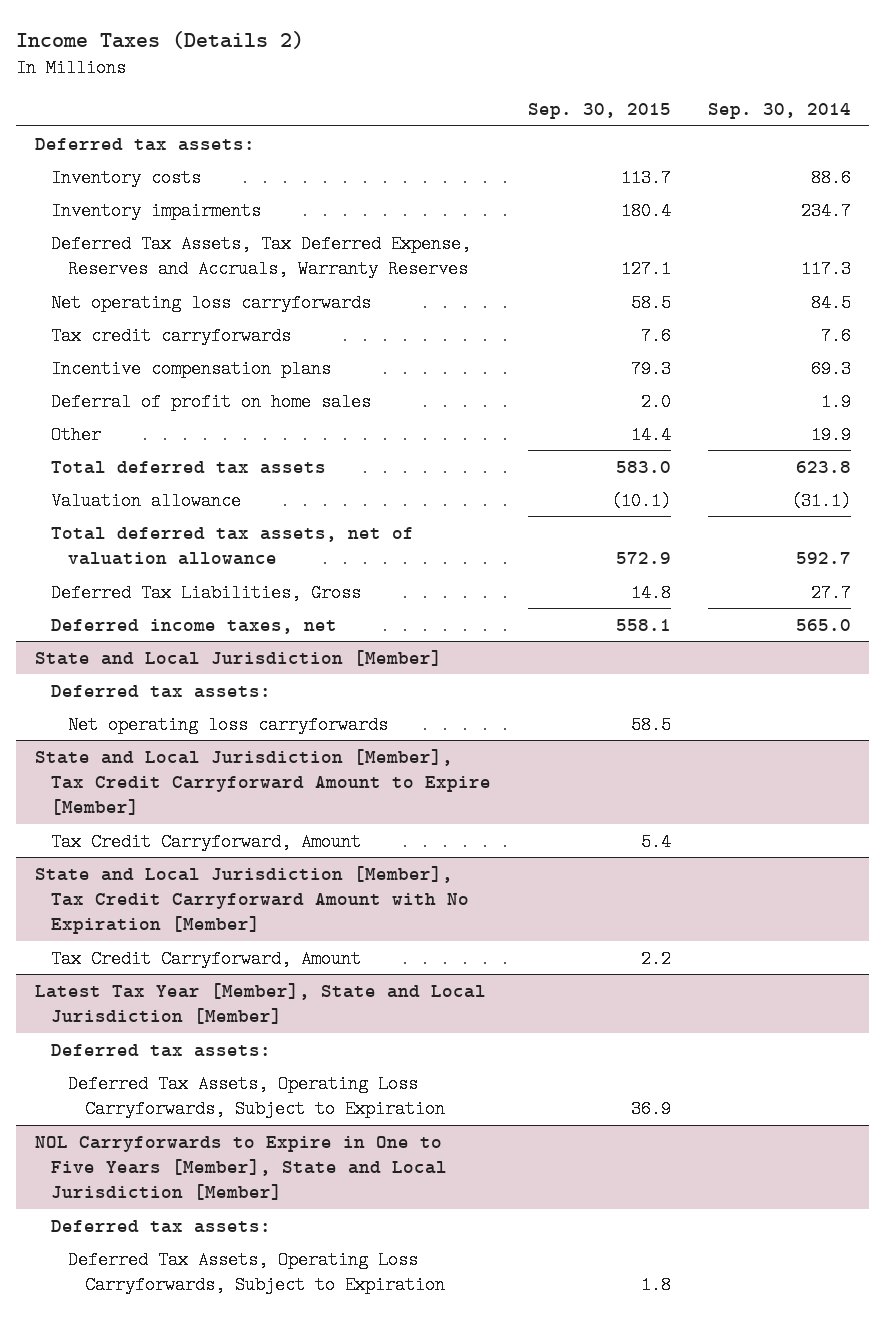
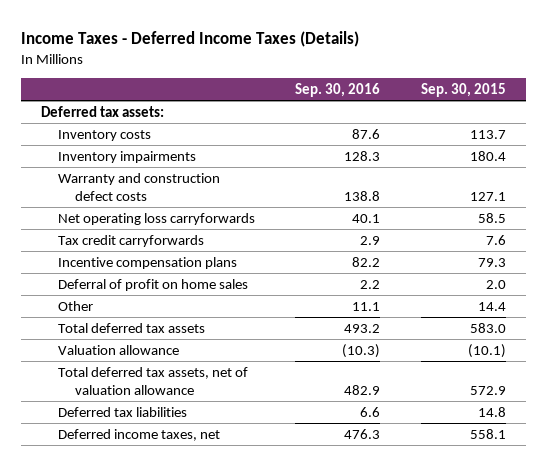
[16,30,305,49] Income Taxes (Details 2) -> [21,30,360,47] Income Taxes - Deferred Income Taxes (Details)
[708,103,852,120] Sep. 30, 2014 -> none
none -> [295,82,381,97] Sep. 30, 2016
[51,234,472,278] Deferred Tax Assets, Tax Deferred Expense, Reserves and Accruals, Warranty Reserves -> [58,172,221,201] Warranty and construction defect costs
[51,583,362,602] Deferred Tax Liabilities, Gross -> [58,406,188,417] Deferred tax liabilities
[34,649,442,666] State and Local Jurisdiction [Member] -> none
[51,684,272,698] Deferred tax assets: -> none
[68,715,389,734] Net operating loss carryforwards -> none
[34,748,492,815] State and Local Jurisdiction [Member], Tax Credit Carryforward Amount to Expire [Member] -> none
[51,832,362,851] Tax Credit Carryforward, Amount -> none
[34,865,470,934] State and Local Jurisdiction [Member], Tax Credit Carryforward Amount with No Expiration [Member] -> none
[51,949,362,968] Tax Credit Carryforward, Amount -> none
[34,982,486,1024] Latest Tax Year [Member], State and Local Jurisdiction [Member] -> none
[51,1043,272,1057] Deferred tax assets: -> none
[68,1074,445,1118] Deferred Tax Assets, Operating Loss Carryforwards, Subject to Expiration -> none
[34,1135,448,1200] NOL Carryforwards to Expire in One to Five Years [Member], State and Local Jurisdiction [Member] -> none
[51,1219,272,1233] Deferred tax assets: -> none
[68,1250,445,1294] Deferred Tax Assets, Operating Loss Carryforwards, Subject to Expiration -> none

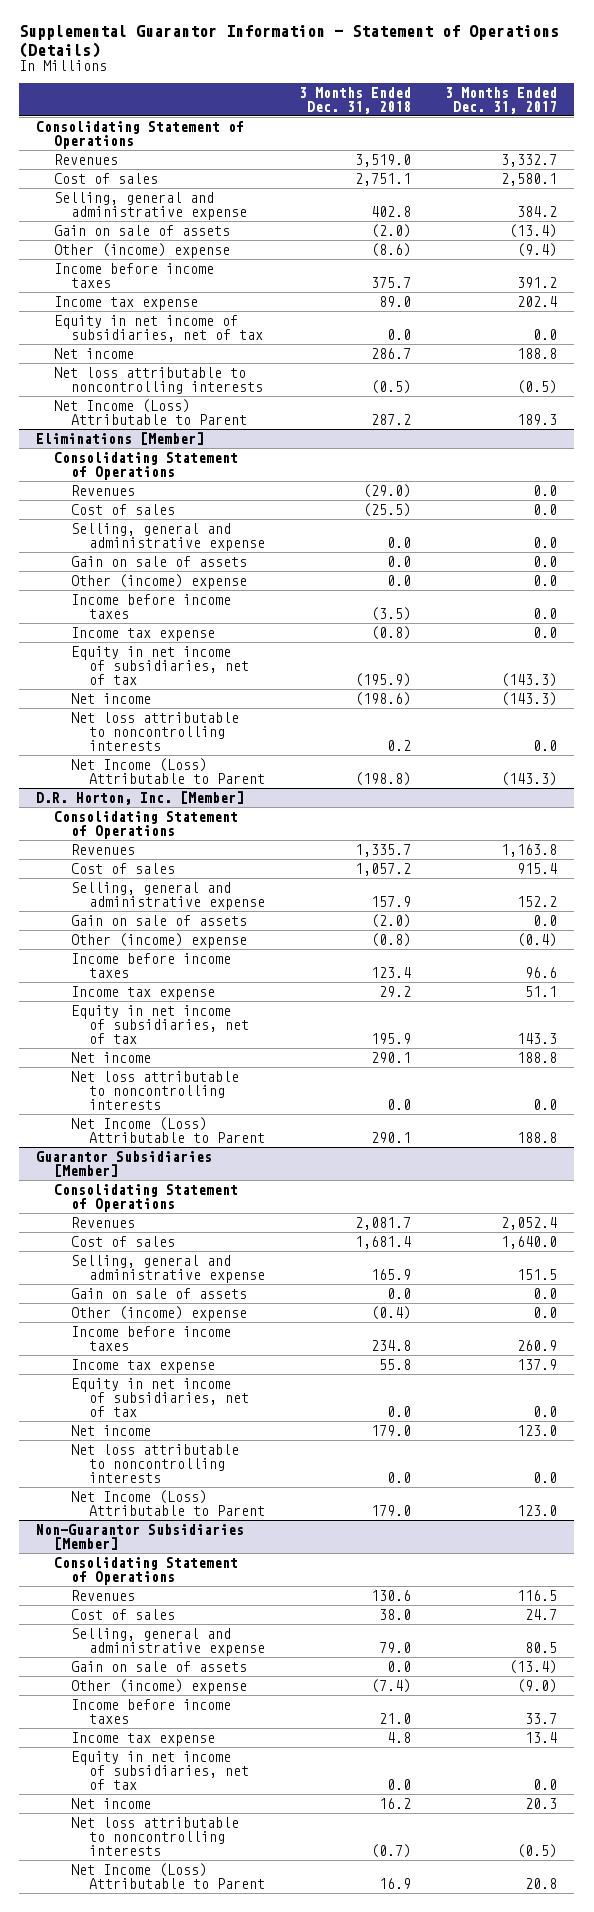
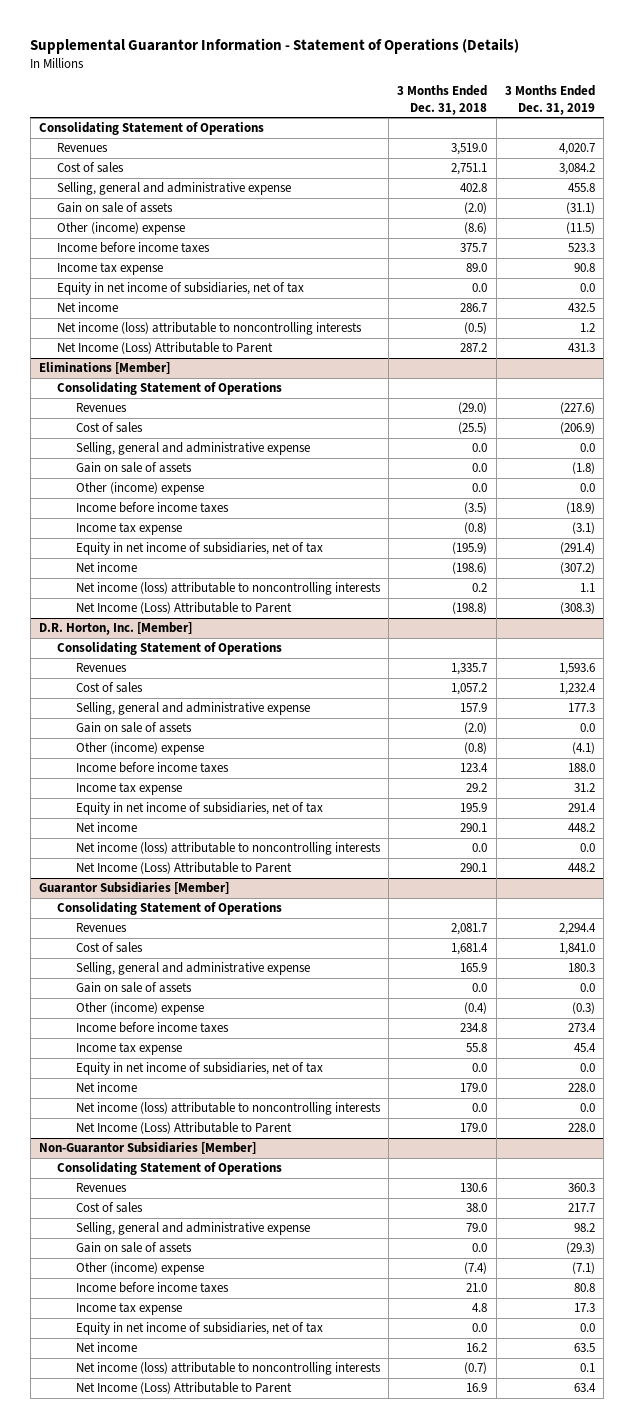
[445,86,558,114] 3 Months Ended Dec. 31, 2017 -> none
none -> [504,85,595,115] 3 Months Ended Dec. 31, 2019
[53,366,264,394] Net loss attributable to noncontrolling interests -> [57,322,363,336] Net income (loss) attributable to noncontrolling interests
[71,711,240,752] Net loss attributable to noncontrolling interests -> [75,582,381,596] Net income (loss) attributable to noncontrolling interests
[71,1070,240,1111] Net loss attributable to noncontrolling interests -> [75,842,381,856] Net income (loss) attributable to noncontrolling interests
[71,1443,240,1484] Net loss attributable to noncontrolling interests -> [75,1102,381,1116] Net income (loss) attributable to noncontrolling interests
[71,1816,240,1857] Net loss attributable to noncontrolling interests -> [75,1362,381,1376] Net income (loss) attributable to noncontrolling interests

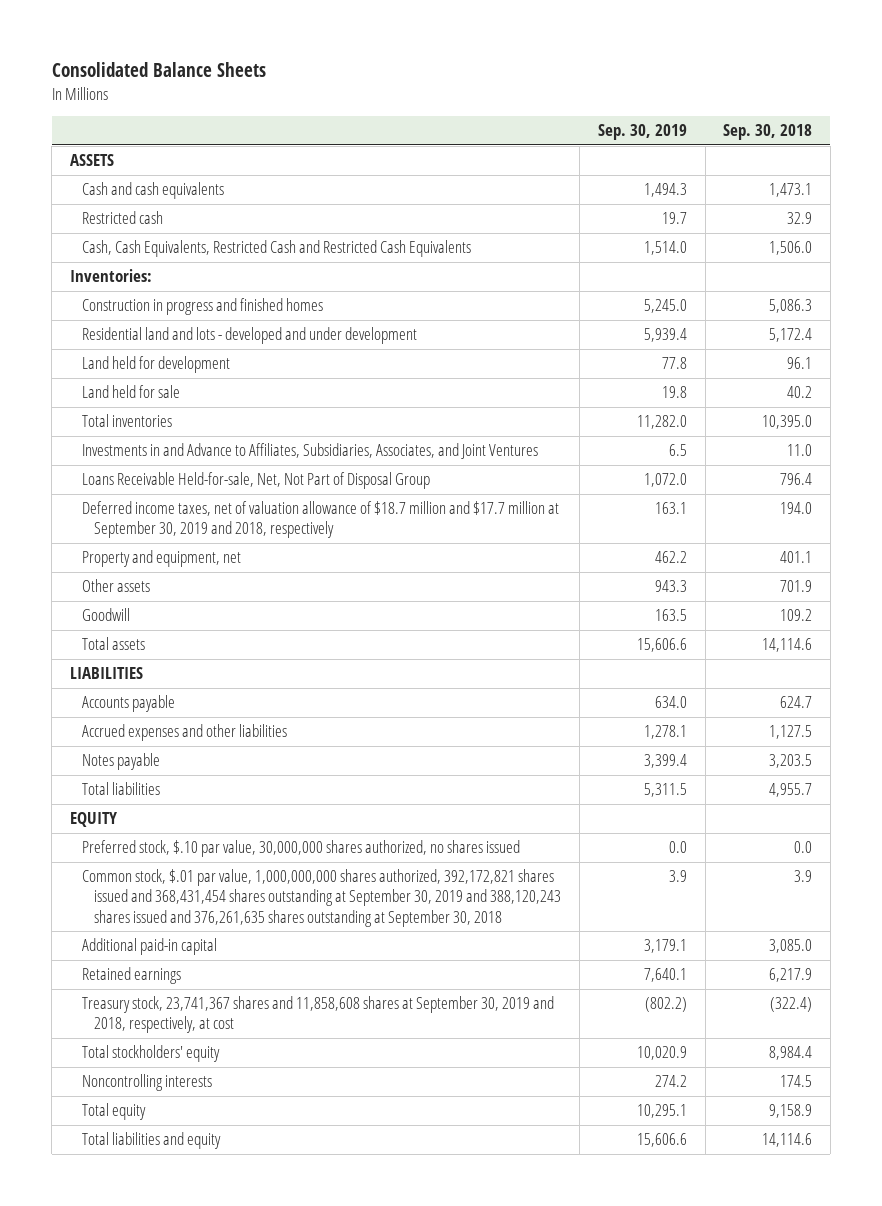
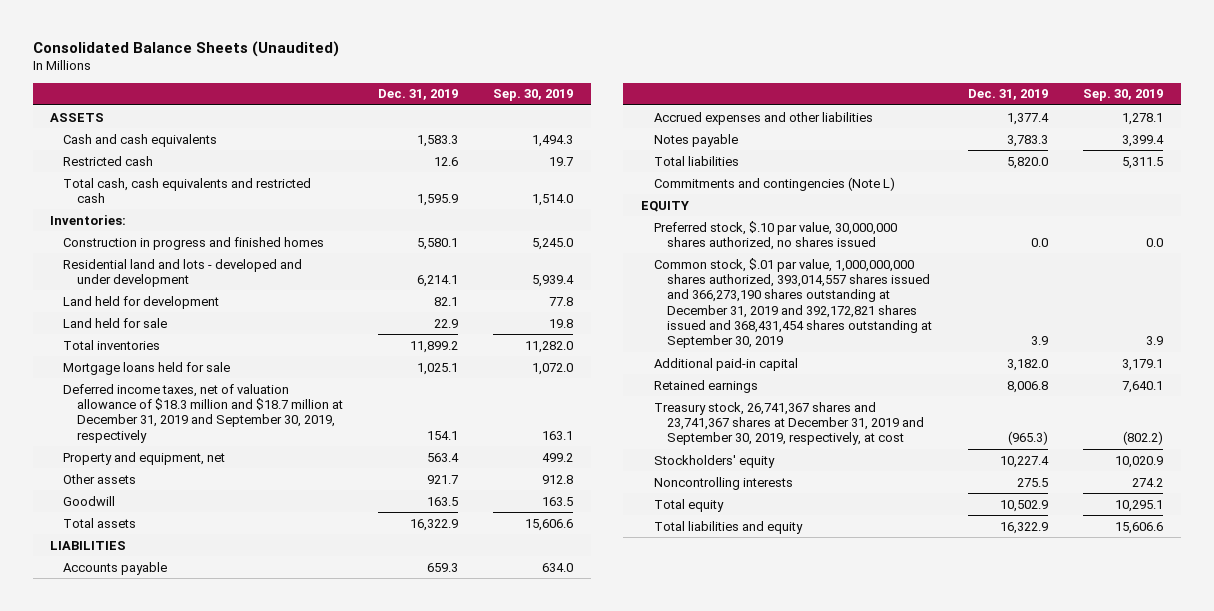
[51,62,266,78] Consolidated Balance Sheets -> [32,40,339,57] Consolidated Balance Sheets (Unaudited)
[723,124,813,141] Sep. 30, 2018 -> none
none -> [377,89,458,101] Dec. 31, 2019
[82,240,472,258] Cash, Cash Equivalents, Restricted Cash and Restricted Cash Equivalents -> [63,177,312,203] Total cash, cash equivalents and restricted cash
[82,443,539,460] Investments in and Advance to Affiliates, Subsidiaries, Associates, and Joint Ventures -> none
[82,472,431,490] Loans Receivable Held-for-sale, Net, Not Part of Disposal Group -> [63,361,231,375] Mortgage loans held for sale
[82,501,560,539] Deferred income taxes, net of valuation allowance of $18.7 million and $17.7 million at September 30, 2019 and 2018, respectively -> [63,383,343,443] Deferred income taxes, net of valuation allowance of $18.3 million and $18.7 million at December 31, 2019 and September 30, 2019, respectively
[654,551,687,564] 462.2 -> [542,452,574,462] 499.2
[654,580,687,593] 943.3 -> [542,474,574,484] 912.8
none -> [653,176,895,191] Commitments and contingencies (Note L)
[82,869,562,927] Common stock, $.01 par value, 1,000,000,000 shares authorized, 392,172,821 shares issued and 368,431,454 shares outstanding at September 30, 2019 and 388,120,243 shares issued and 376,261,635 shares outstanding at September 30, 2018 -> [653,257,932,349] Common stock, $.01 par value, 1,000,000,000 shares authorized, 393,014,557 shares issued and 366,273,190 shares outstanding at December 31, 2019 and 392,172,821 shares issued and 368,431,454 shares outstanding at September 30, 2019
[82,996,555,1034] Treasury stock, 23,741,367 shares and 11,858,608 shares at September 30, 2019 and 2018, respectively, at cost -> [653,401,924,446] Treasury stock, 26,741,367 shares and 23,741,367 shares at December 31, 2019 and September 30, 2019, respectively, at cost
[82,1045,221,1063] Total stockholders' equity -> [653,454,775,468] Stockholders' equity

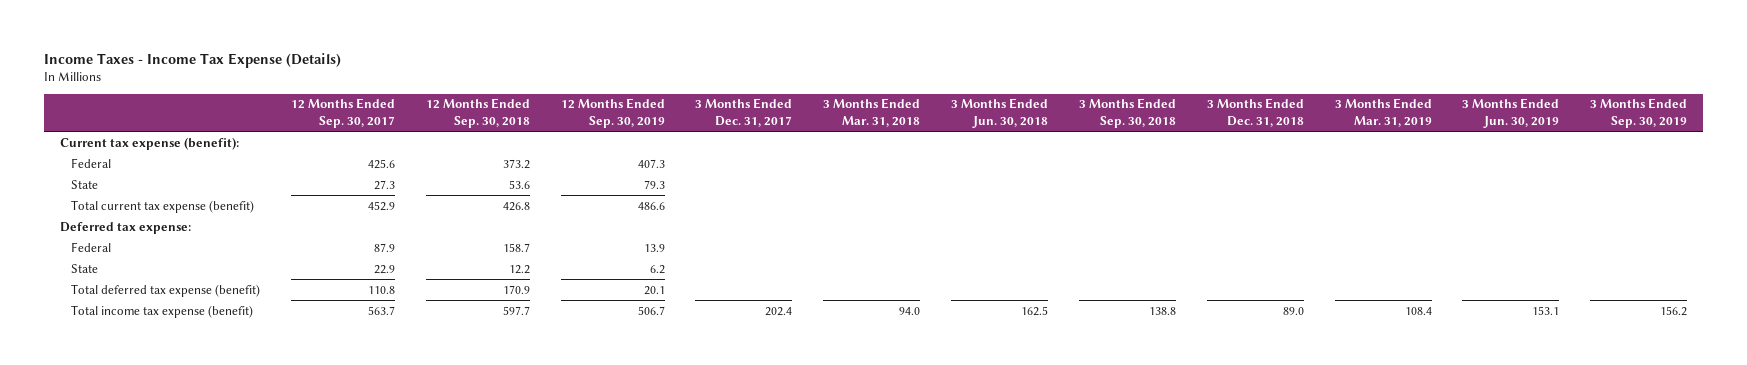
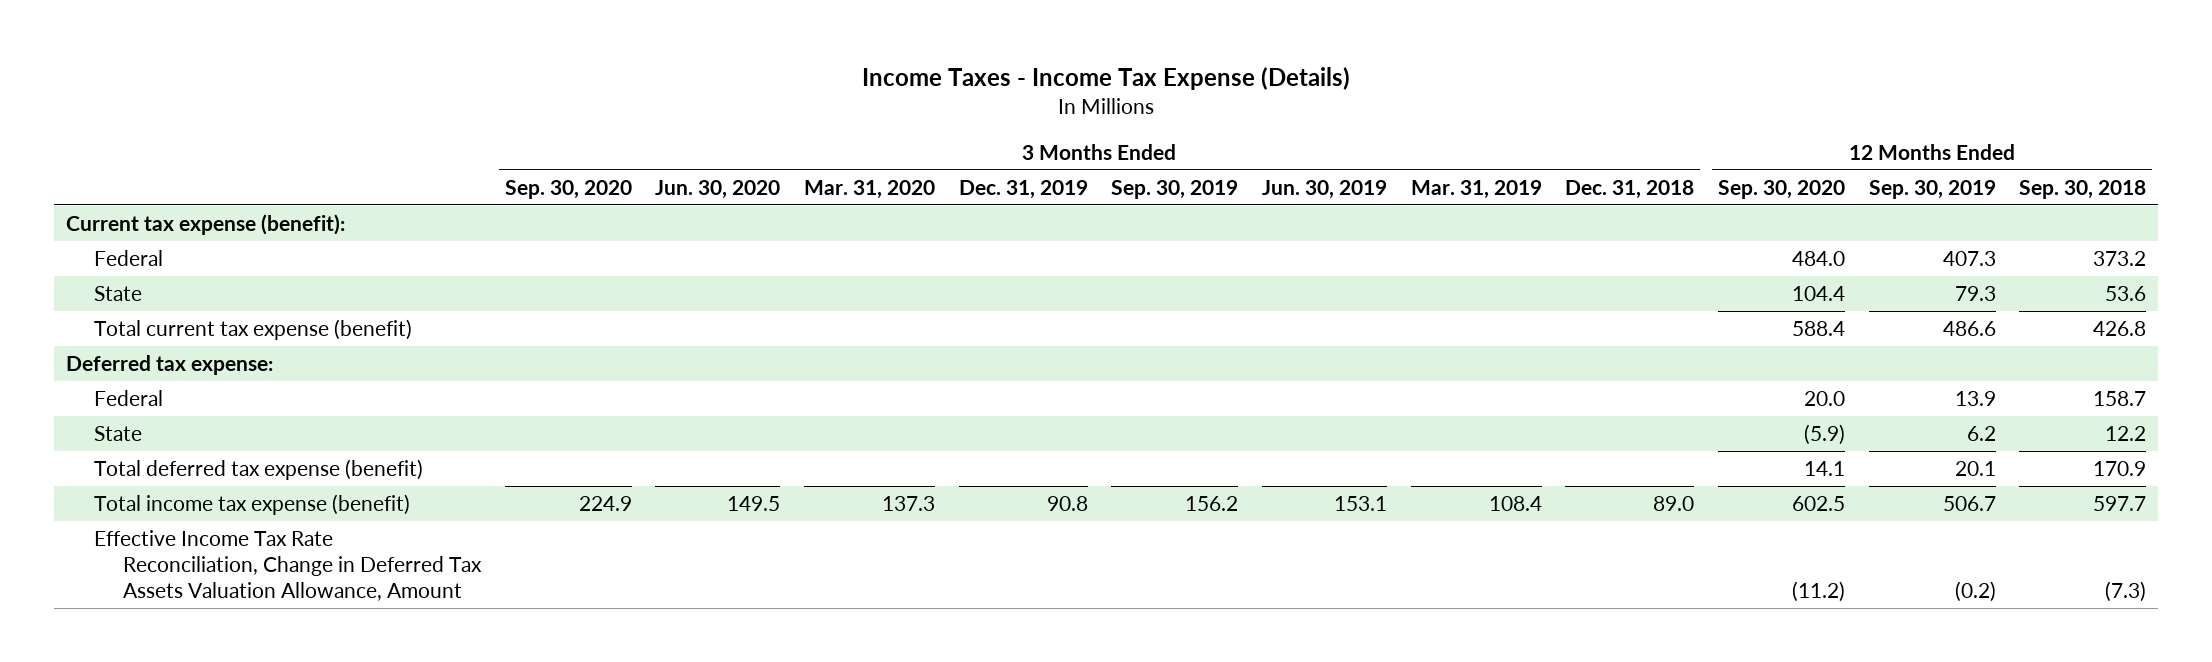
[290,98,395,128] 12 Months Ended Sep. 30, 2017 -> none
[695,98,793,127] 3 Months Ended Dec. 31, 2017 -> none
[823,98,921,127] 3 Months Ended Mar. 31, 2018 -> none
[951,98,1049,128] 3 Months Ended Jun. 30, 2018 -> none
[1078,98,1176,128] 3 Months Ended Sep. 30, 2018 -> none
none -> [504,179,632,199] Sep. 30, 2020
none -> [655,179,781,199] Jun. 30, 2020
none -> [803,179,935,199] Mar. 31, 2020
none -> [958,179,1088,199] Dec. 31, 2019
none -> [1717,179,1845,199] Sep. 30, 2020
none -> [94,529,482,601] Effective Income Tax Rate Reconciliation, Change in Deferred Tax Assets Valuation Allowance, Amount

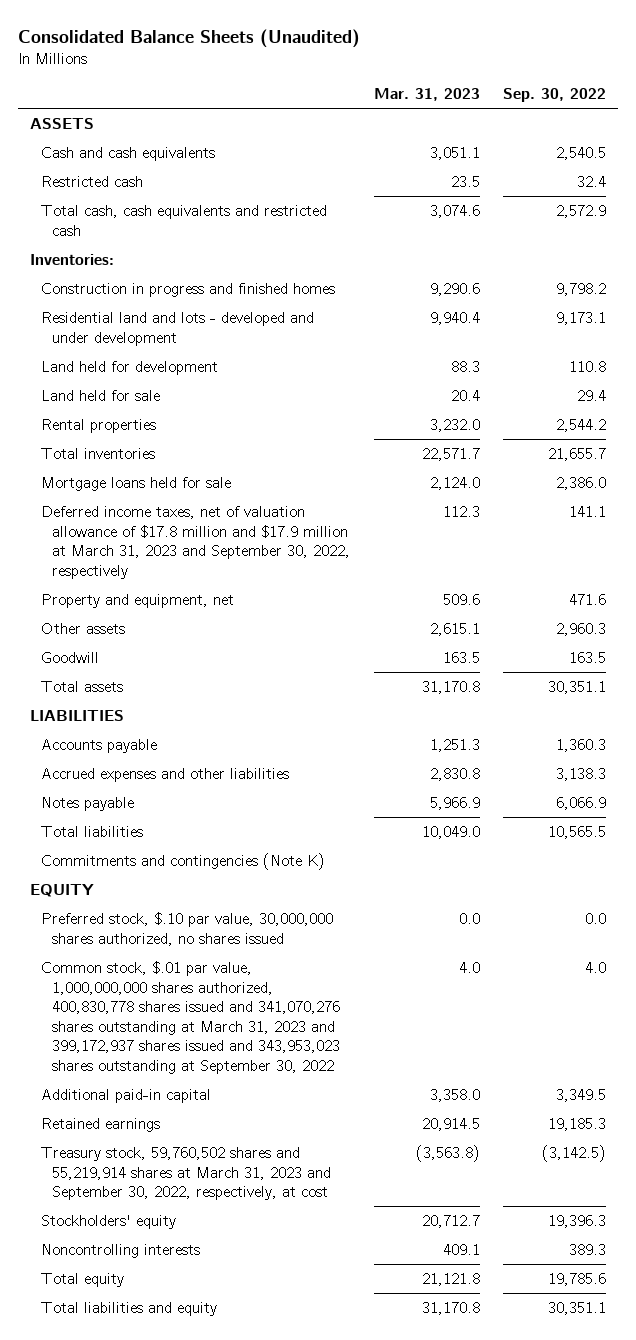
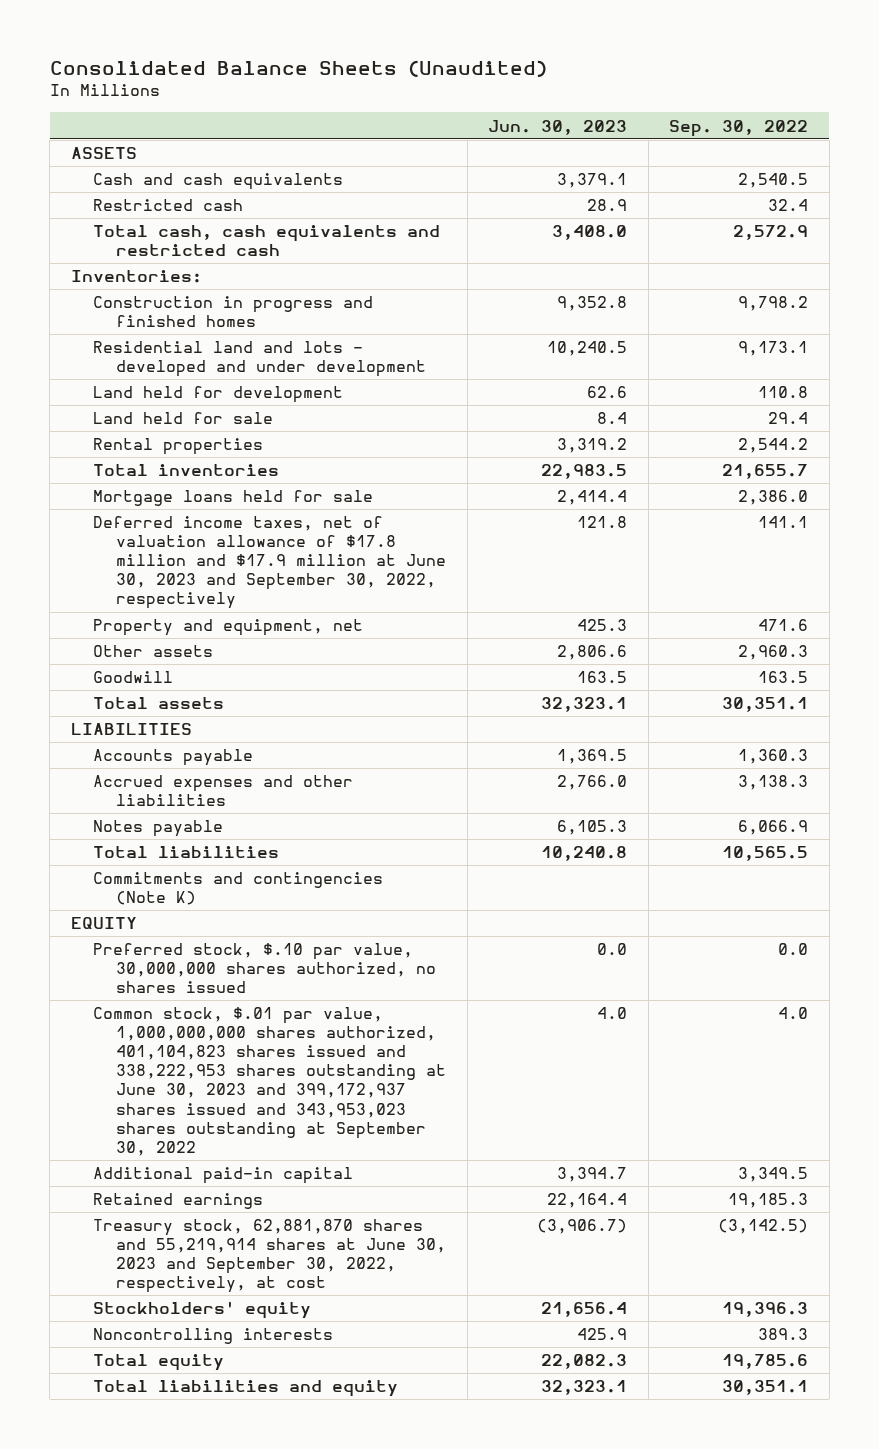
[373,88,480,102] Mar. 31, 2023 -> none
none -> [488,119,628,135] Jun. 30, 2023
[41,506,350,579] Deferred income taxes, net of valuation allowance of $17.8 million and $17.9 million at March 31, 2023 and September 30, 2022, respectively -> [93,516,447,610] Deferred income taxes, net of valuation allowance of $17.8 million and $17.9 million at June 30, 2023 and September 30, 2022, respectively
[41,961,340,1074] Common stock, $.01 par value, 1,000,000,000 shares authorized, 400,830,778 shares issued and 341,070,276 shares outstanding at March 31, 2023 and 399,172,937 shares issued and 343,953,023 shares outstanding at September 30, 2022 -> [93,1007,447,1156] Common stock, $.01 par value, 1,000,000,000 shares authorized, 401,104,823 shares issued and 338,222,953 shares outstanding at June 30, 2023 and 399,172,937 shares issued and 343,953,023 shares outstanding at September 30, 2022
[41,1147,331,1201] Treasury stock, 59,760,502 shares and 55,219,914 shares at March 31, 2023 and September 30, 2022, respectively, at cost -> [93,1219,447,1294] Treasury stock, 62,881,870 shares and 55,219,914 shares at June 30, 2023 and September 30, 2022, respectively, at cost

